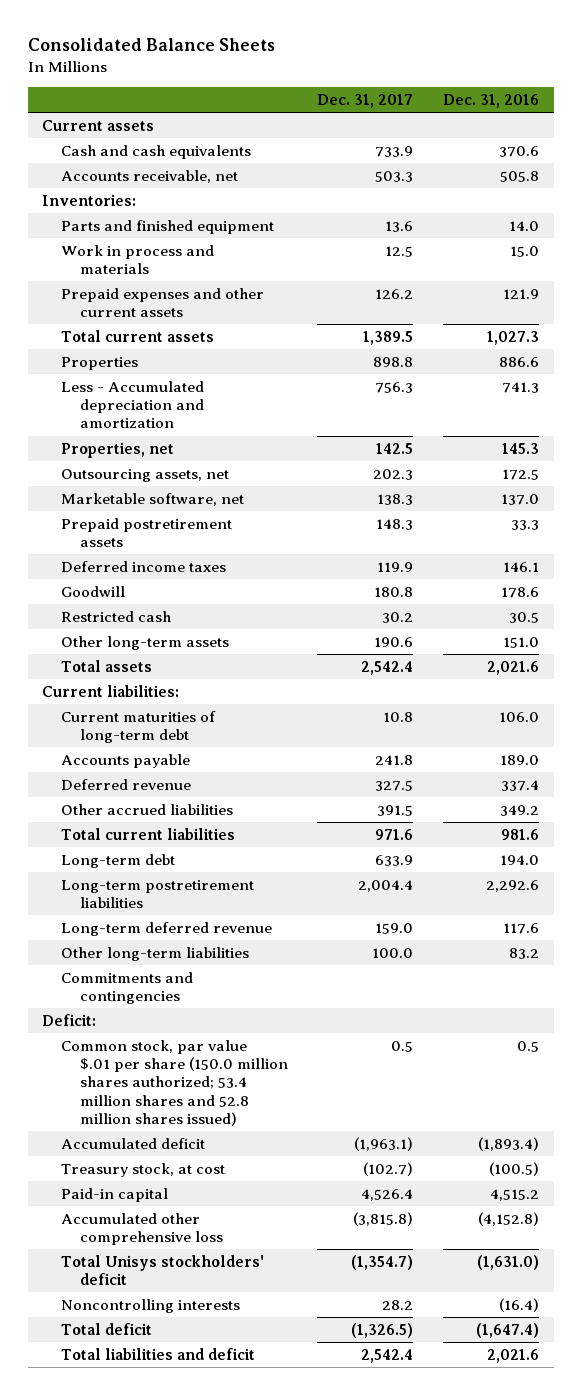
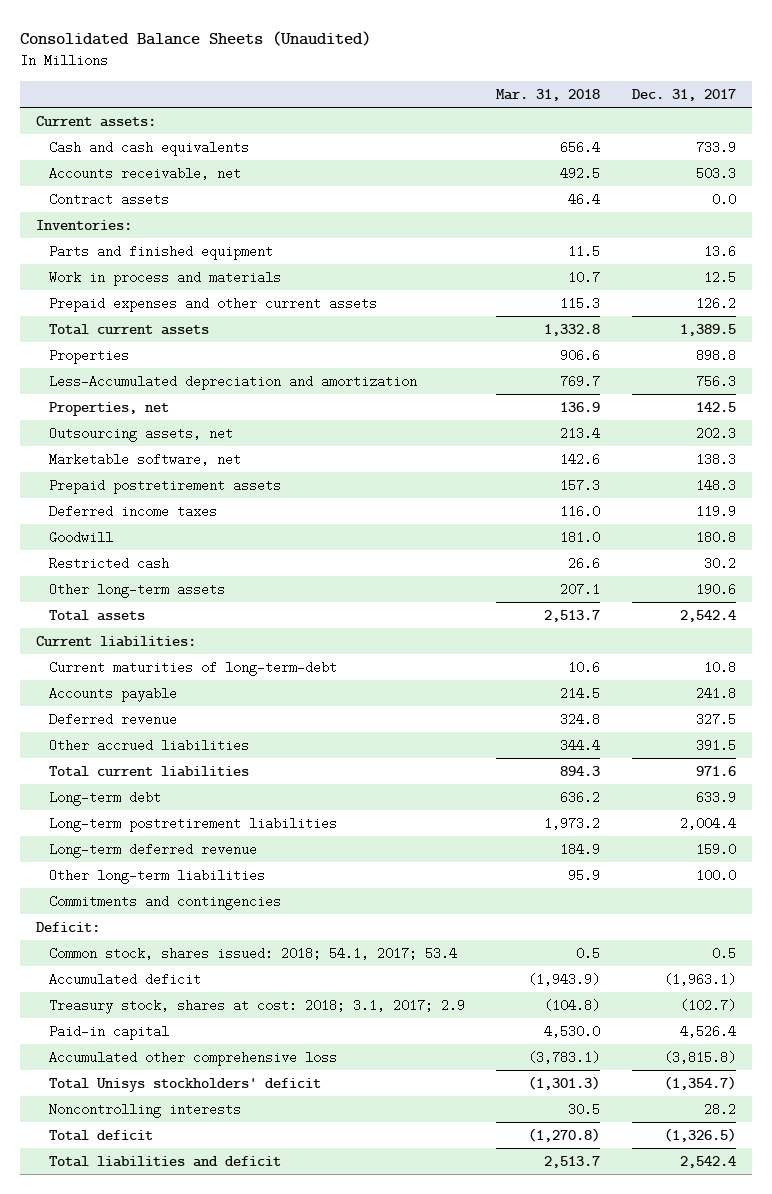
[27,38,275,52] Consolidated Balance Sheets -> [20,31,372,47] Consolidated Balance Sheets (Unaudited)
[442,93,539,108] Dec. 31, 2016 -> none
none -> [496,88,601,101] Mar. 31, 2018
[42,119,155,131] Current assets -> [35,115,156,127] Current assets:
none -> [48,192,169,206] Contract assets
[61,380,205,429] Less - Accumulated depreciation and amortization -> [48,374,417,390] Less-Accumulated depreciation and amortization
[61,710,217,744] Current maturities of long-term debt -> [48,660,337,676] Current maturities of long-term-debt
[61,1039,288,1127] Common stock, par value $.01 per share (150.0 million shares authorized; 53.4 million shares and 52.8 million shares issued) -> [48,946,457,960] Common stock, shares issued: 2018; 54.1, 2017; 53.4
[61,1162,226,1177] Treasury stock, at cost -> [48,998,465,1014] Treasury stock, shares at cost: 2018; 3.1, 2017; 2.9

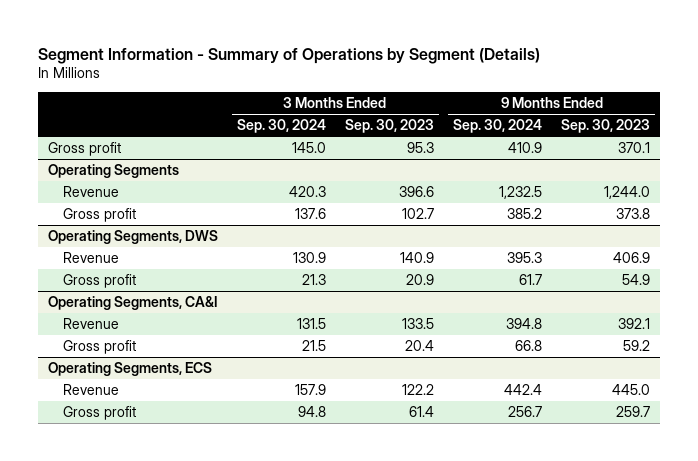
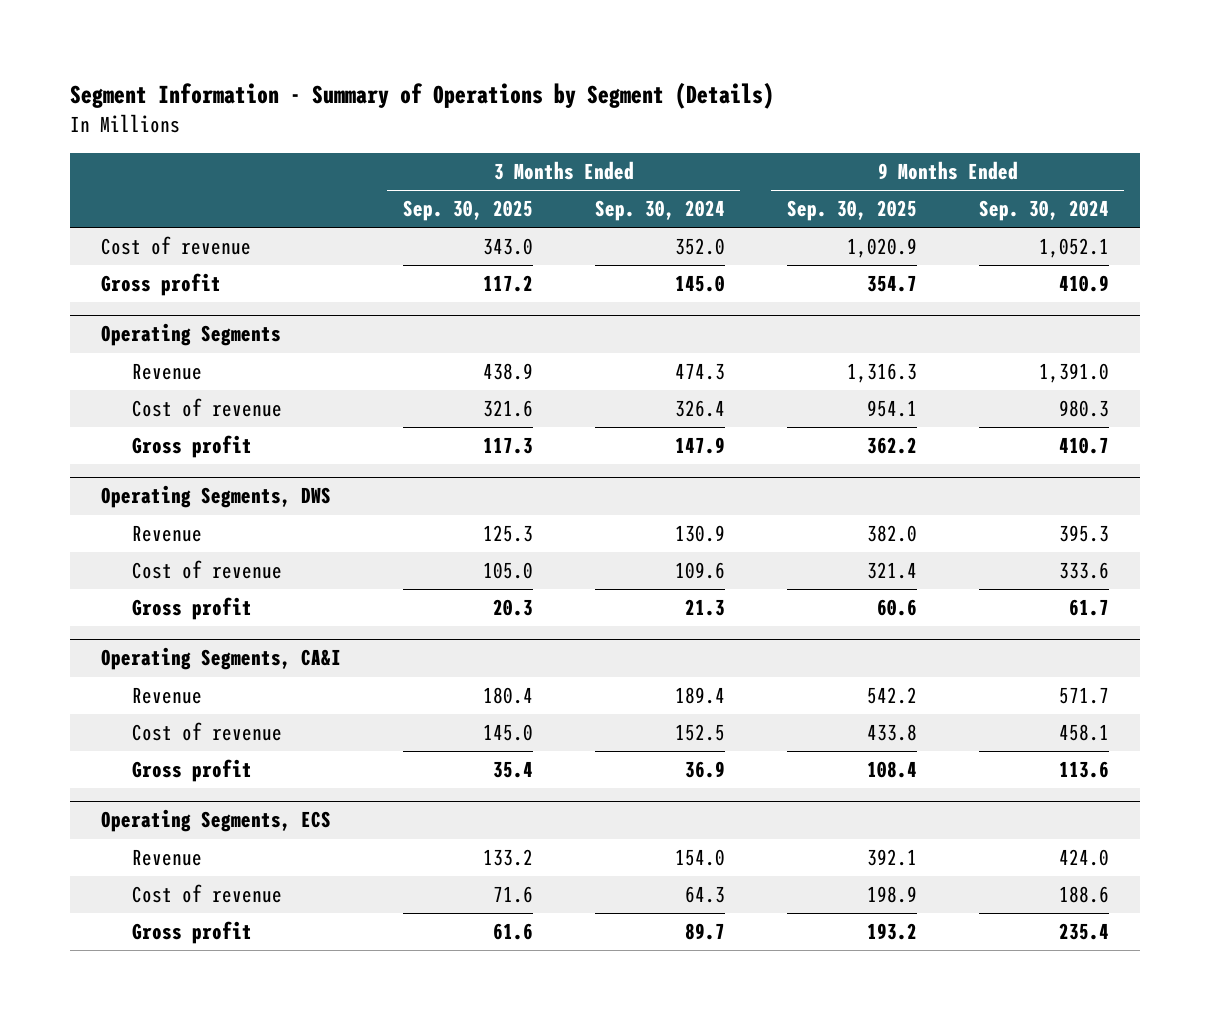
[344,119,434,134] Sep. 30, 2023 -> none
[561,119,651,134] Sep. 30, 2023 -> none
none -> [402,200,533,222] Sep. 30, 2025
none -> [786,200,917,222] Sep. 30, 2025
none -> [100,236,251,256] Cost of revenue
[288,186,326,198] 420.3 -> [674,363,725,381] 474.3
[499,186,543,200] 1,232.5 -> [1038,363,1109,384] 1,391.0
none -> [131,398,282,418] Cost of revenue
[294,208,326,220] 137.6 -> [674,437,725,455] 147.9
[507,208,543,220] 385.2 -> [1058,437,1109,455] 410.7
none -> [131,560,282,580] Cost of revenue
[296,318,326,330] 131.5 -> [674,687,725,705] 189.4
[506,318,543,330] 394.8 -> [1058,687,1109,705] 571.7
none -> [131,722,282,742] Cost of revenue
[301,340,326,352] 21.5 -> [684,761,725,779] 36.9
[515,340,543,352] 66.8 -> [1058,761,1109,779] 113.6
[294,384,326,396] 157.9 -> [674,849,725,867] 154.0
[504,384,543,396] 442.4 -> [1058,849,1109,867] 424.0
none -> [131,884,282,904] Cost of revenue
[297,406,326,418] 94.8 -> [684,923,725,941] 89.7
[508,406,543,418] 256.7 -> [1058,923,1109,941] 235.4

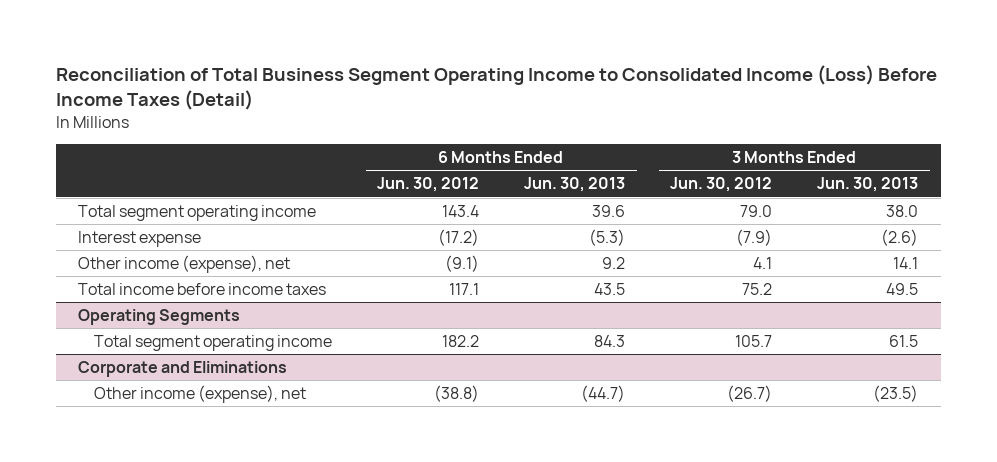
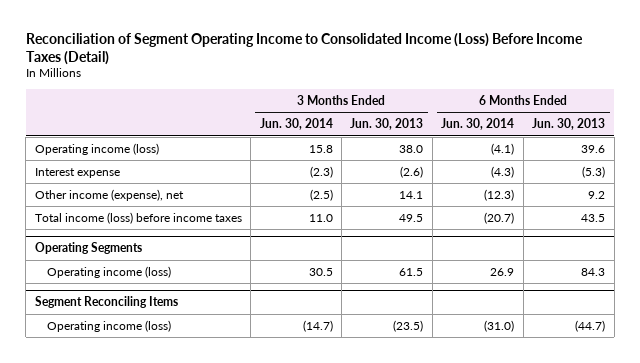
[55,64,937,110] Reconciliation of Total Business Segment Operating Income to Consolidated Income (Loss) Before Income Taxes (Detail) -> [25,32,583,65] Reconciliation of Segment Operating Income to Consolidated Income (Loss) Before Income Taxes (Detail)
[377,177,480,193] Jun. 30, 2012 -> none
[670,177,773,193] Jun. 30, 2012 -> none
none -> [259,118,333,131] Jun. 30, 2014
none -> [441,118,515,131] Jun. 30, 2014
[78,205,317,222] Total segment operating income -> [34,142,159,155] Operating income (loss)
[78,283,327,296] Total income before income taxes -> [34,211,242,224] Total income (loss) before income taxes
[78,361,288,378] Corporate and Eliminations -> none
[94,335,333,352] Total segment operating income -> [47,265,172,278] Operating income (loss)
none -> [34,296,178,309] Segment Reconciling Items
[94,385,307,404] Other income (expense), net -> [47,319,172,332] Operating income (loss)

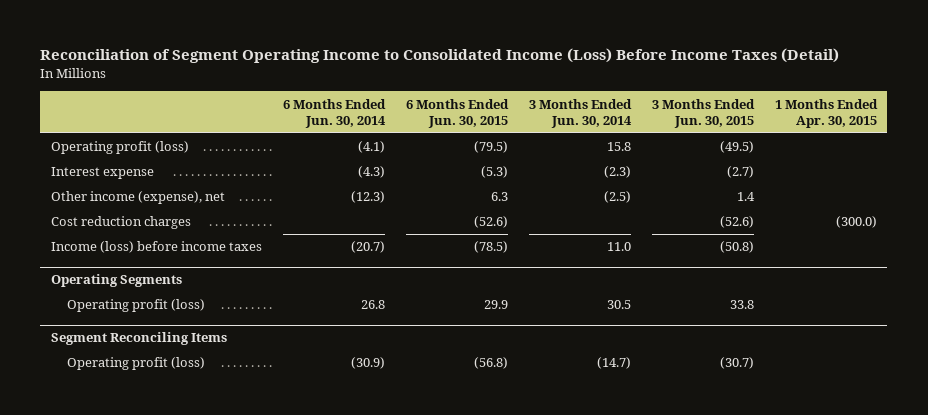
[350,118,424,131] Jun. 30, 2013 -> none
[532,118,606,131] Jun. 30, 2013 -> none
none -> [405,98,509,128] 6 Months Ended Jun. 30, 2015
none -> [651,98,755,128] 3 Months Ended Jun. 30, 2015
none -> [774,98,878,128] 1 Months Ended Apr. 30, 2015
[34,142,159,155] Operating income (loss) -> [50,141,189,155] Operating profit (loss)
none -> [50,216,191,230] Cost reduction charges
[34,211,242,224] Total income (loss) before income taxes -> [50,241,262,254] Income (loss) before income taxes
[47,265,172,278] Operating income (loss) -> [66,299,205,313] Operating profit (loss)
[490,267,515,276] 26.9 -> [360,300,385,310] 26.8
[47,319,172,332] Operating income (loss) -> [66,357,205,371] Operating profit (loss)
[484,319,515,332] (31.0) -> [350,357,385,370] (30.9)

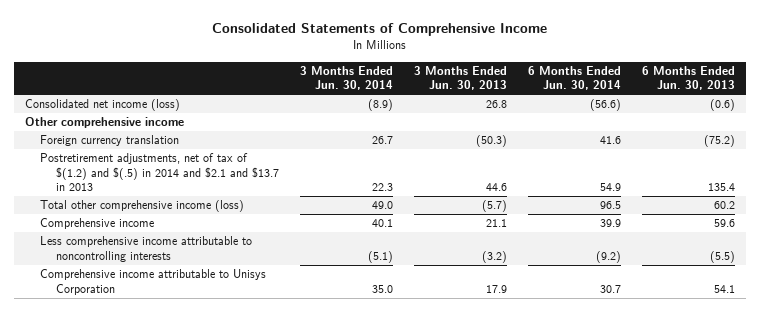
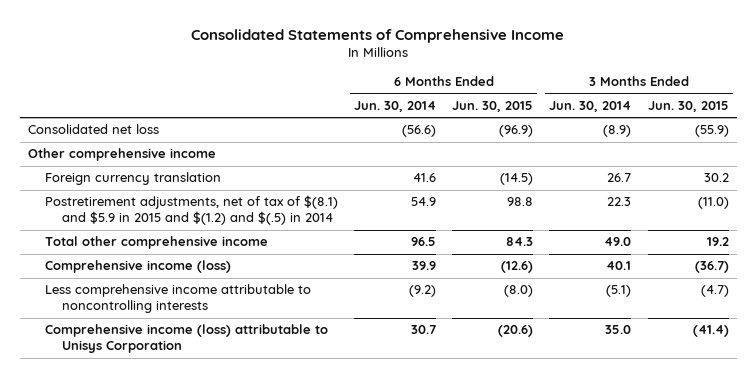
[414,66,508,91] 3 Months Ended Jun. 30, 2013 -> none
[642,66,736,91] 6 Months Ended Jun. 30, 2013 -> none
none -> [452,100,534,112] Jun. 30, 2015
none -> [647,100,729,112] Jun. 30, 2015
[24,99,180,112] Consolidated net income (loss) -> [27,124,159,135] Consolidated net loss
[40,153,279,191] Postretirement adjustments, net of tax of $(1.2) and $(.5) in 2014 and $2.1 and $13.7 in 2013 -> [45,195,339,226] Postretirement adjustments, net of tax of $(8.1) and $5.9 in 2015 and $(1.2) and $(.5) in 2014
[40,200,245,213] Total other comprehensive income (loss) -> [45,236,269,250] Total other comprehensive income
[40,218,155,230] Comprehensive income -> [45,260,232,274] Comprehensive income (loss)
[40,269,267,295] Comprehensive income attributable to Unisys Corporation -> [45,324,329,354] Comprehensive income (loss) attributable to Unisys Corporation

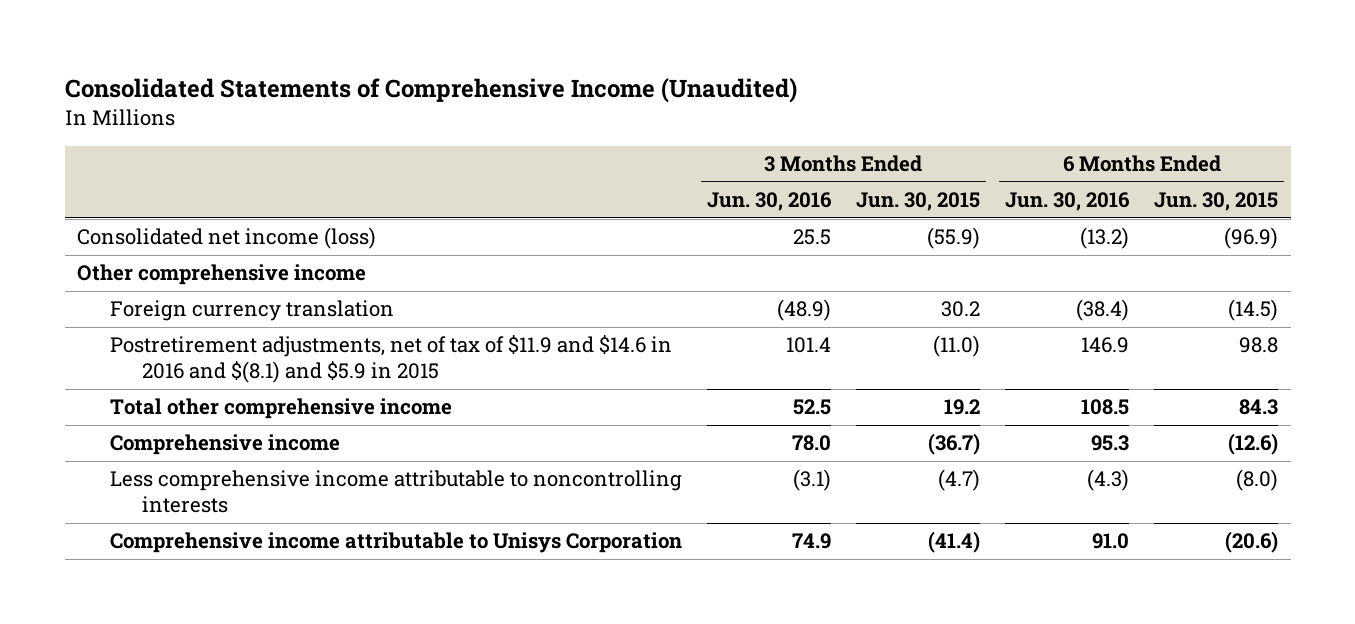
[191,28,565,43] Consolidated Statements of Comprehensive Income -> [64,77,797,103] Consolidated Statements of Comprehensive Income (Unaudited)
[354,100,437,112] Jun. 30, 2014 -> none
[549,100,632,112] Jun. 30, 2014 -> none
none -> [706,192,832,212] Jun. 30, 2016
none -> [1005,192,1131,212] Jun. 30, 2016
[27,124,159,135] Consolidated net loss -> [77,227,377,250] Consolidated net income (loss)
[45,195,339,226] Postretirement adjustments, net of tax of $(8.1) and $5.9 in 2015 and $(1.2) and $(.5) in 2014 -> [109,335,672,384] Postretirement adjustments, net of tax of $11.9 and $14.6 in 2016 and $(8.1) and $5.9 in 2015
[45,260,232,274] Comprehensive income (loss) -> [109,434,340,456] Comprehensive income
[45,324,329,354] Comprehensive income (loss) attributable to Unisys Corporation -> [109,532,682,554] Comprehensive income attributable to Unisys Corporation

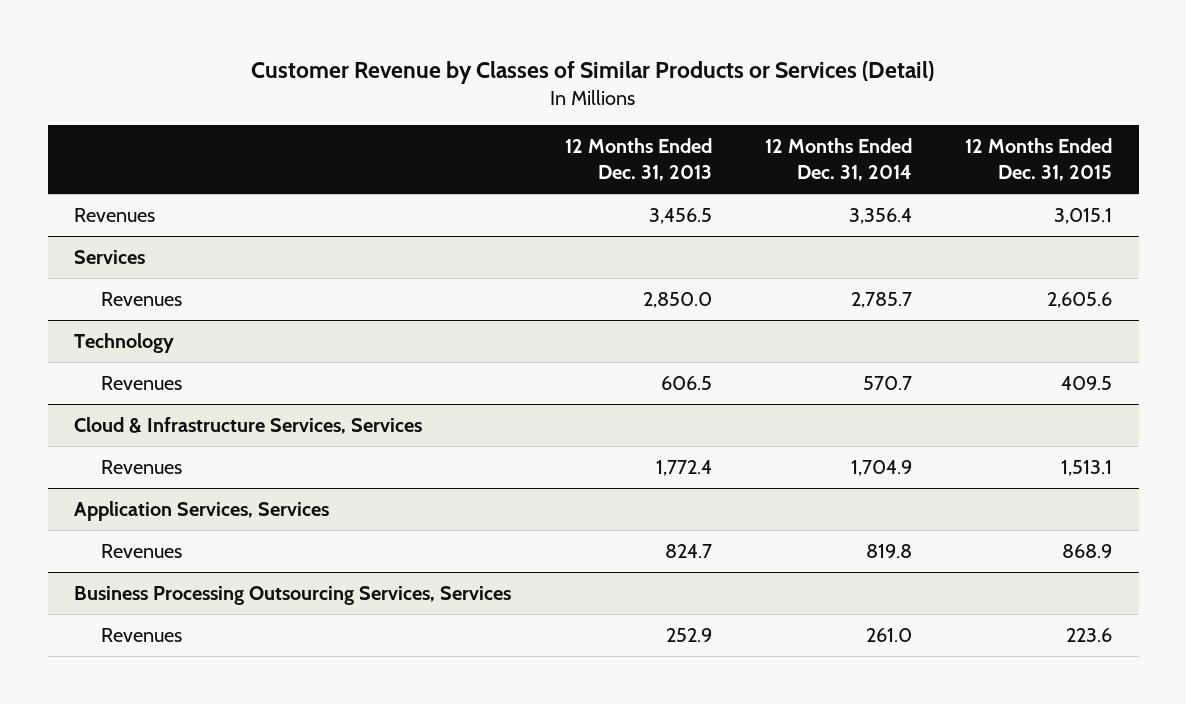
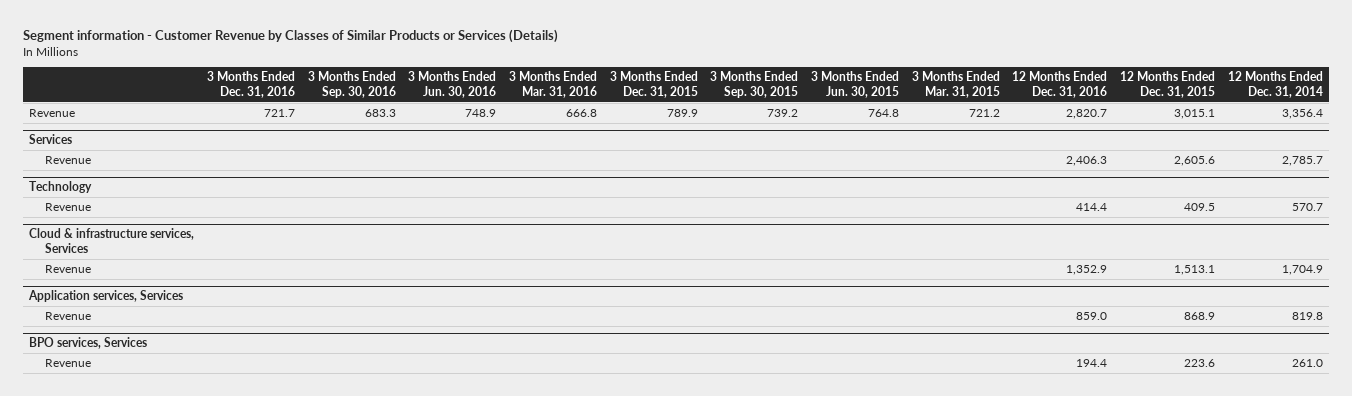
[251,61,935,85] Customer Revenue by Classes of Similar Products or Services (Detail) -> [22,29,558,44] Segment information - Customer Revenue by Classes of Similar Products or Services (Details)
[564,138,712,182] 12 Months Ended Dec. 31, 2013 -> none
none -> [206,71,295,98] 3 Months Ended Dec. 31, 2016
none -> [307,71,396,98] 3 Months Ended Sep. 30, 2016
none -> [408,71,497,98] 3 Months Ended Jun. 30, 2016
none -> [508,71,597,98] 3 Months Ended Mar. 31, 2016
none -> [609,71,698,98] 3 Months Ended Dec. 31, 2015
none -> [710,71,799,98] 3 Months Ended Sep. 30, 2015
none -> [810,71,899,98] 3 Months Ended Jun. 30, 2015
none -> [911,71,1000,98] 3 Months Ended Mar. 31, 2015
none -> [1012,71,1108,98] 12 Months Ended Dec. 31, 2016
[74,207,156,222] Revenues -> [29,109,76,118] Revenue
[100,291,182,306] Revenues -> [45,156,92,165] Revenue
[74,585,512,605] Business Processing Outsourcing Services, Services -> none
[100,375,182,390] Revenues -> [45,203,92,212] Revenue
[74,416,423,434] Cloud & Infrastructure Services, Services -> [29,228,195,253] Cloud & infrastructure services, Services
[100,459,182,474] Revenues -> [45,265,92,274] Revenue
[74,500,330,521] Application Services, Services -> [28,290,184,303] Application services, Services
[100,543,182,558] Revenues -> [45,312,92,321] Revenue
none -> [29,337,148,350] BPO services, Services
[100,627,182,642] Revenues -> [45,359,92,368] Revenue

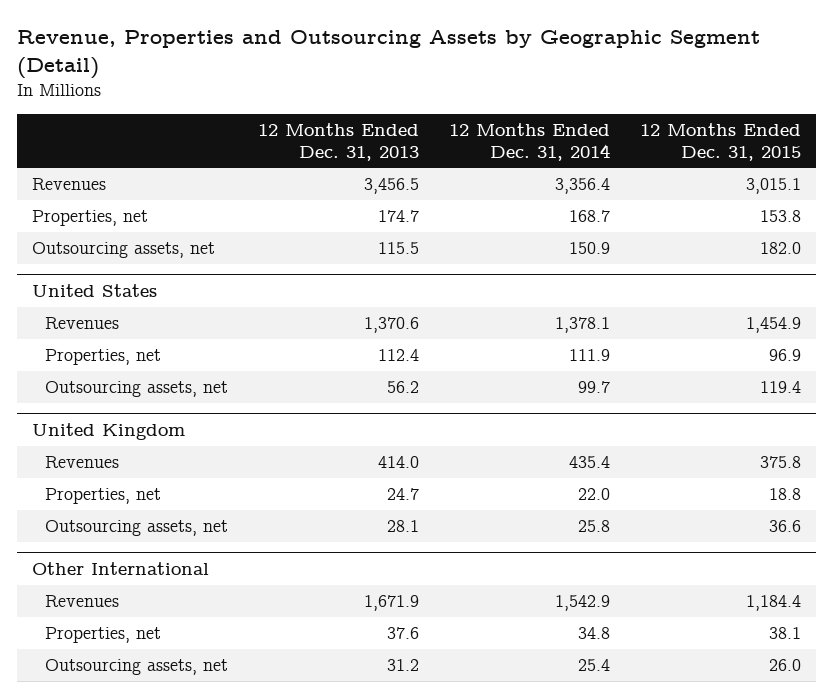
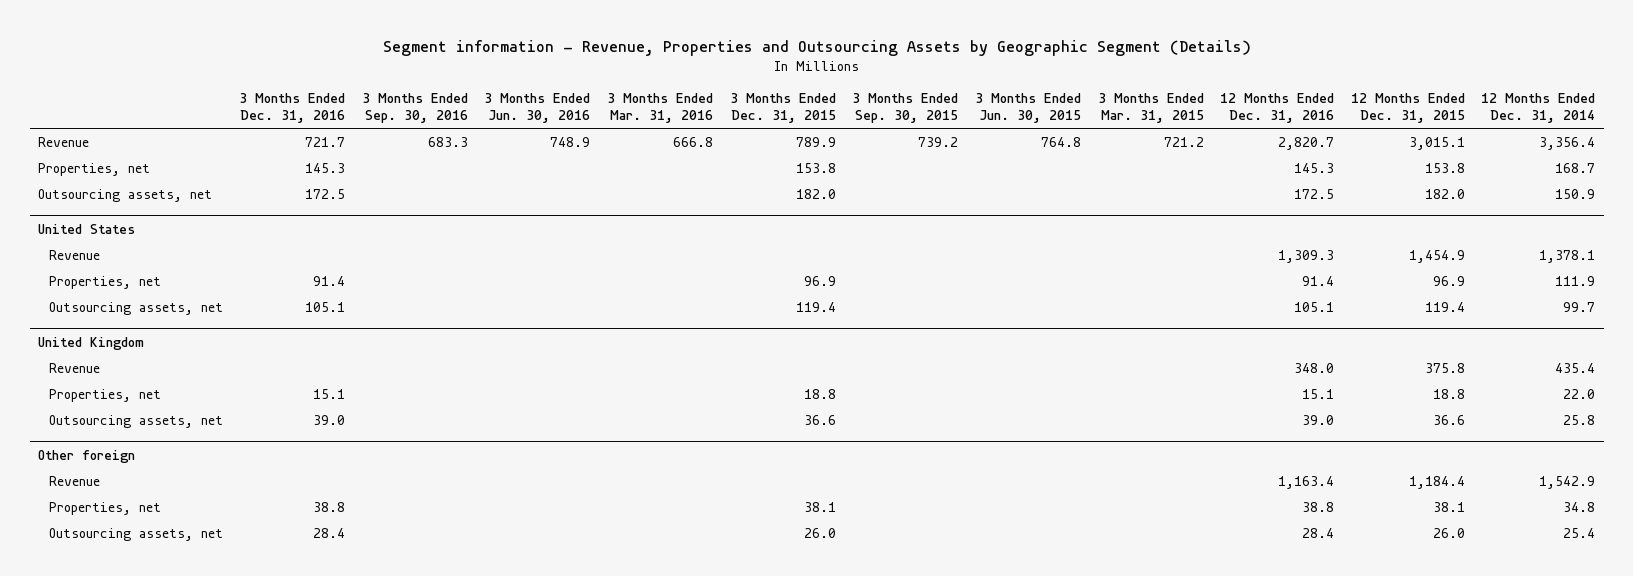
[16,30,760,80] Revenue, Properties and Outsourcing Assets by Geographic Segment (Detail) -> [382,39,1251,56] Segment information - Revenue, Properties and Outsourcing Assets by Geographic Segment (Details)
[258,122,420,161] 12 Months Ended Dec. 31, 2013 -> none
none -> [239,92,346,124] 3 Months Ended Dec. 31, 2016
none -> [361,92,468,124] 3 Months Ended Sep. 30, 2016
none -> [484,92,591,124] 3 Months Ended Jun. 30, 2016
none -> [607,92,714,124] 3 Months Ended Mar. 31, 2016
none -> [729,92,836,124] 3 Months Ended Dec. 31, 2015
none -> [852,92,959,124] 3 Months Ended Sep. 30, 2015
none -> [974,92,1081,124] 3 Months Ended Jun. 30, 2015
none -> [1097,92,1204,124] 3 Months Ended Mar. 31, 2015
none -> [1220,92,1335,124] 12 Months Ended Dec. 31, 2016
[31,178,106,191] Revenues -> [38,136,90,147] Revenue
[45,317,120,330] Revenues -> [48,249,100,260] Revenue
[45,456,120,469] Revenues -> [48,362,100,373] Revenue
[31,561,209,575] Other International -> [38,449,136,463] Other foreign
[45,595,120,608] Revenues -> [48,475,100,486] Revenue

